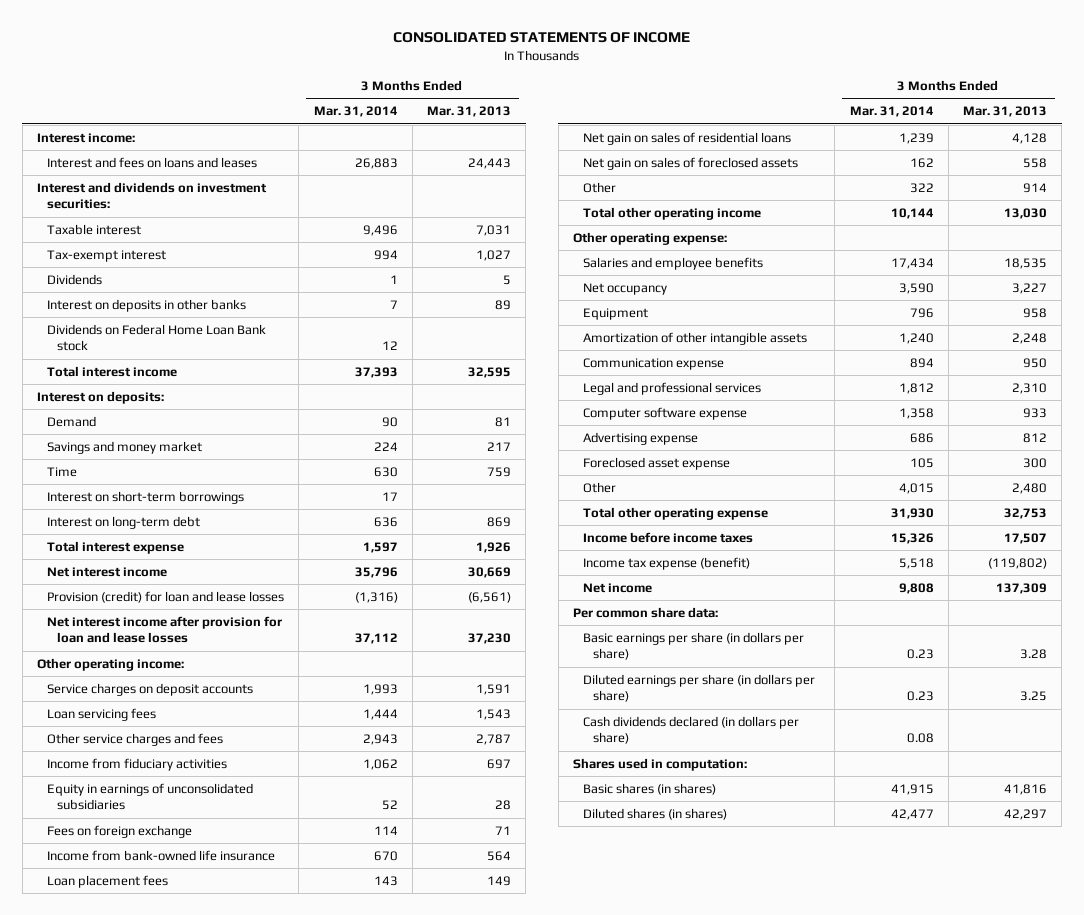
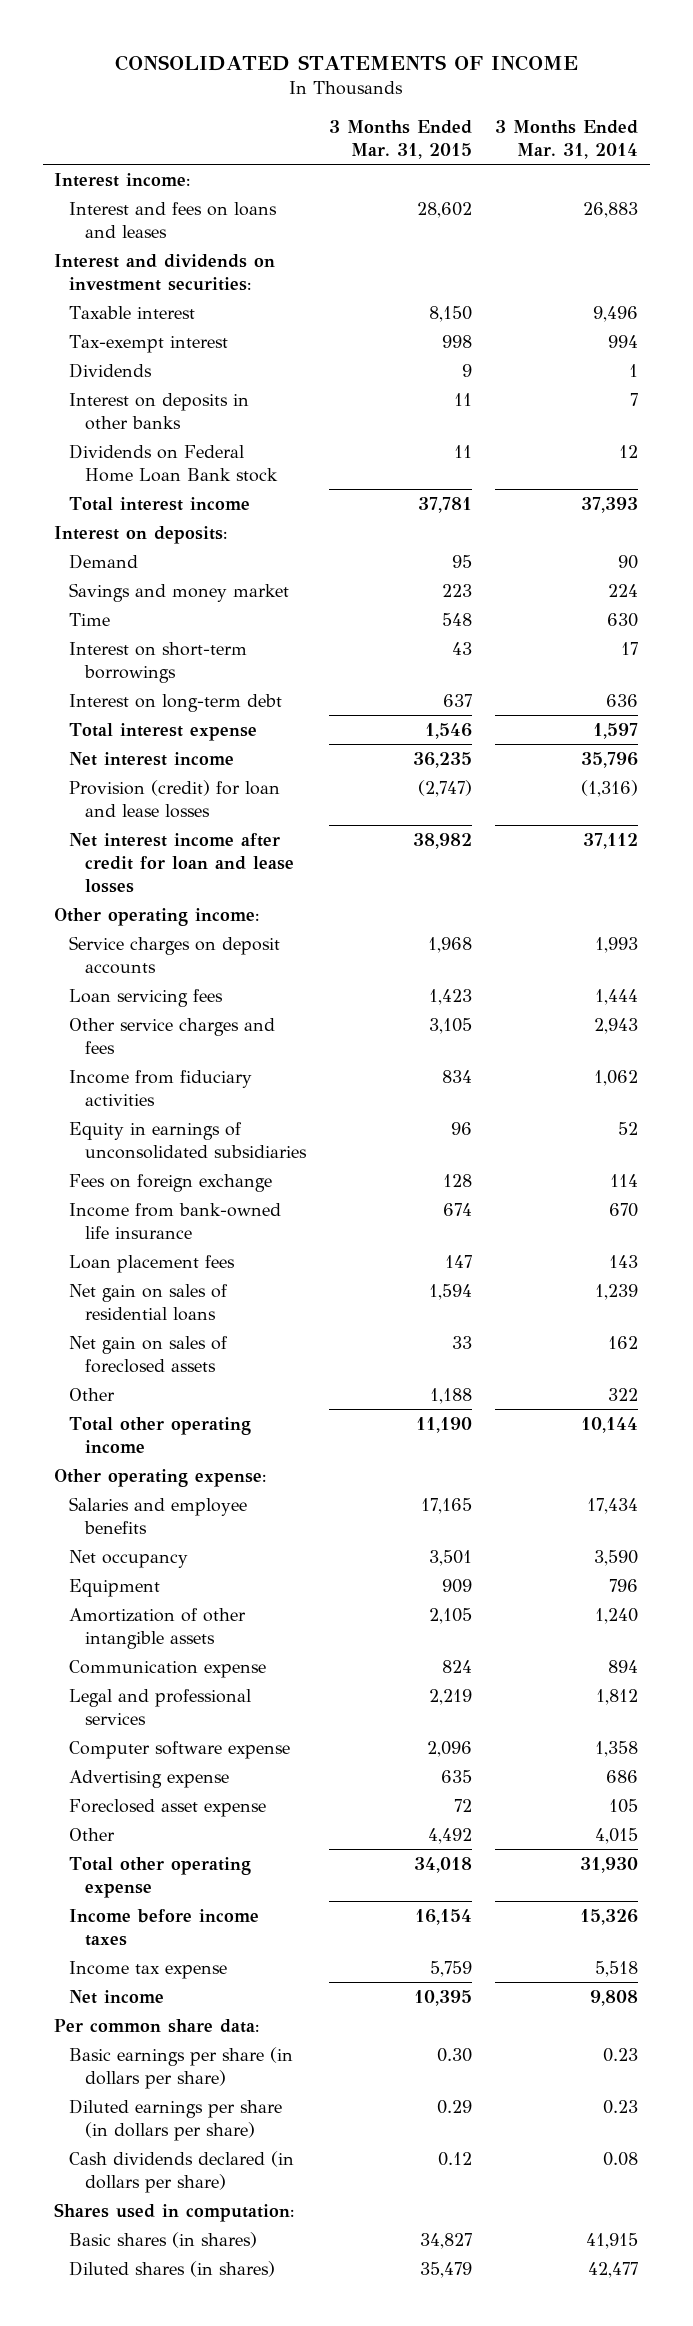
[427,106,512,118] Mar. 31, 2013 -> none
none -> [329,120,473,159] 3 Months Ended Mar. 31, 2015
[47,615,283,644] Net interest income after provision for loan and lease losses -> [69,832,294,893] Net interest income after credit for loan and lease losses
[583,556,751,570] Income tax expense (benefit) -> [69,1960,228,1979] Income tax expense

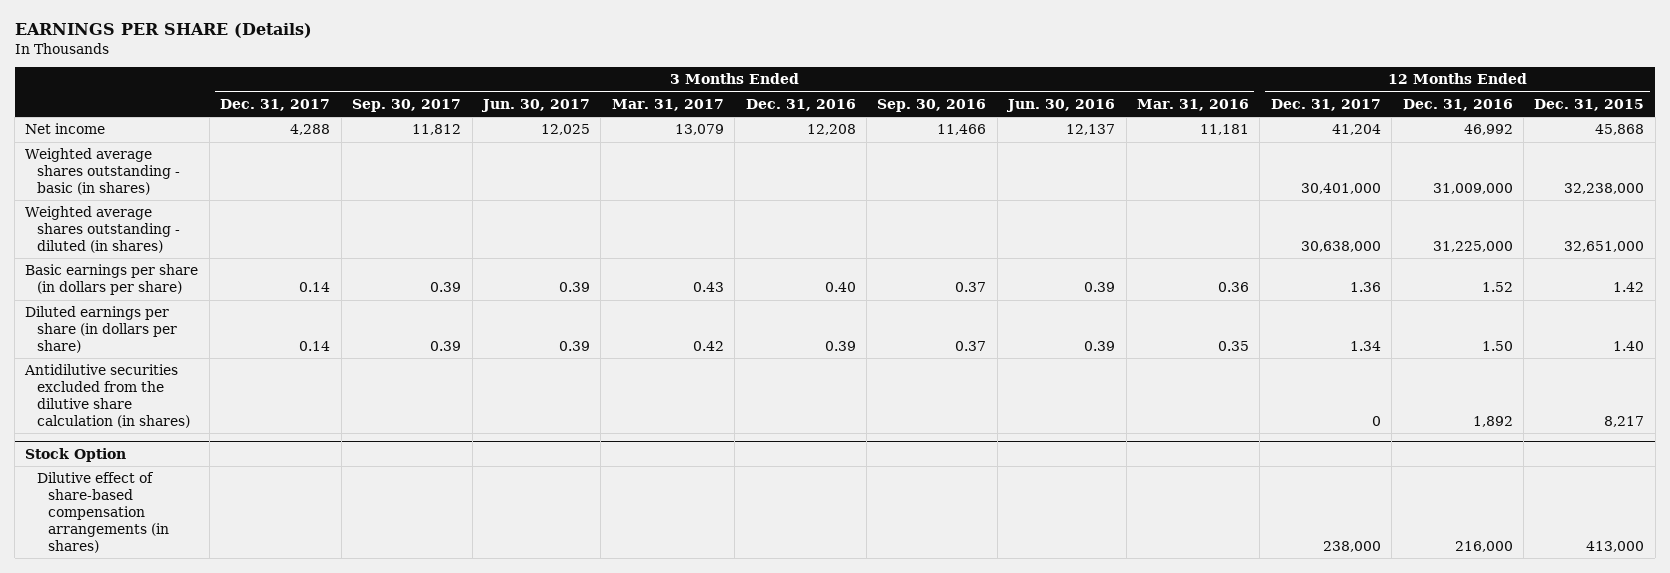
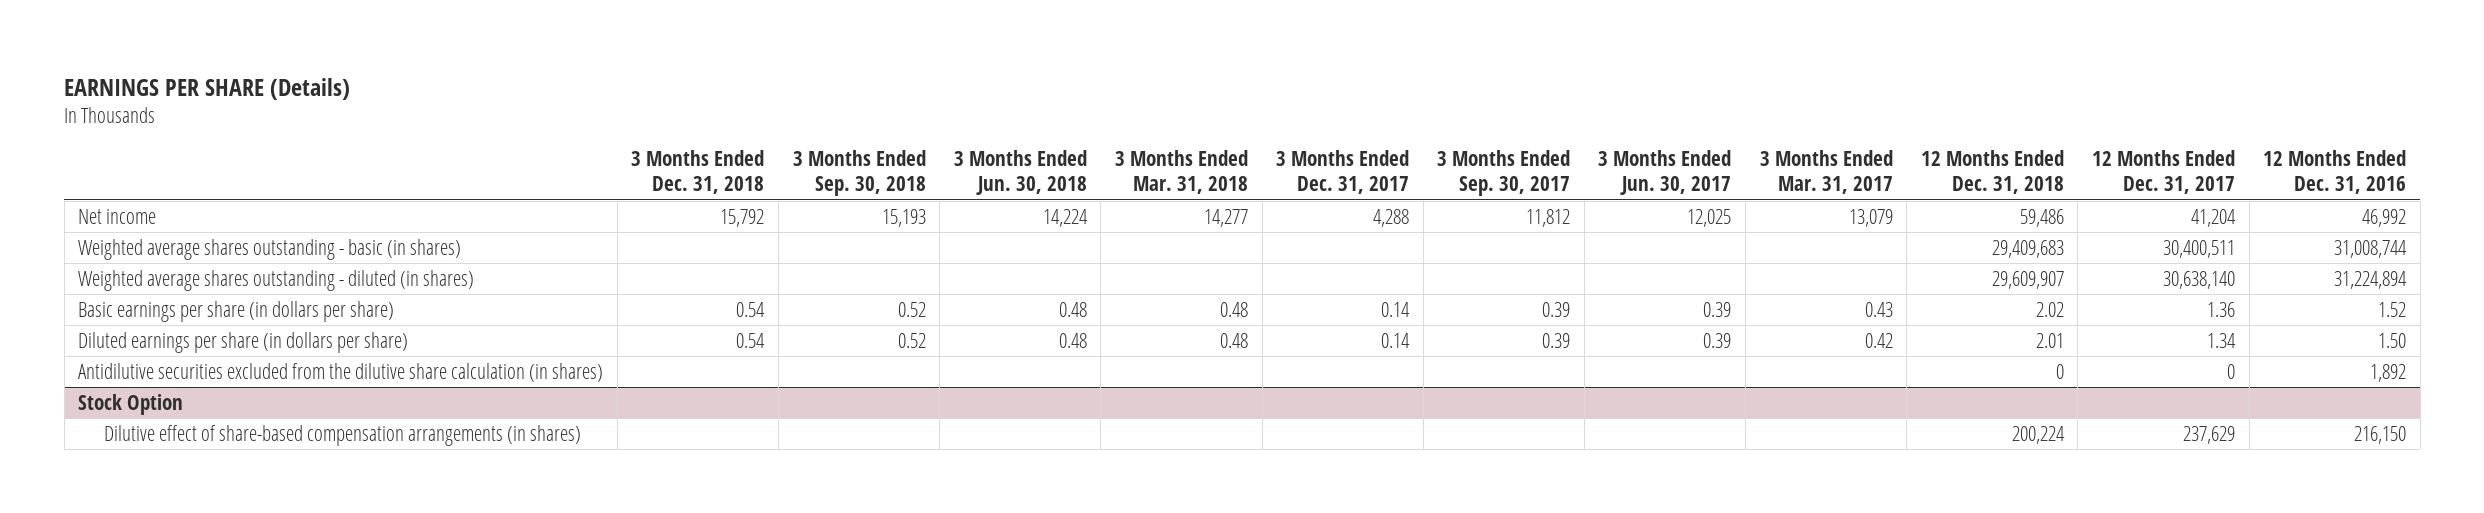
[745,98,856,111] Dec. 31, 2016 -> none
[877,98,987,112] Sep. 30, 2016 -> none
[1006,98,1116,112] Jun. 30, 2016 -> none
[1137,98,1250,111] Mar. 31, 2016 -> none
[1534,98,1645,111] Dec. 31, 2015 -> none
none -> [631,150,765,195] 3 Months Ended Dec. 31, 2018
none -> [792,150,926,197] 3 Months Ended Sep. 30, 2018
none -> [953,150,1087,196] 3 Months Ended Jun. 30, 2018
none -> [1114,150,1248,195] 3 Months Ended Mar. 31, 2018
none -> [1920,150,2064,195] 12 Months Ended Dec. 31, 2018
[1300,183,1381,195] 30,401,000 -> [2163,239,2236,258] 30,400,511
[1432,183,1513,195] 31,009,000 -> [2334,239,2408,258] 31,008,744
[1300,241,1381,253] 30,638,000 -> [2163,270,2236,289] 30,638,140
[1432,241,1513,253] 31,225,000 -> [2334,270,2408,289] 31,224,894
[1322,540,1381,552] 238,000 -> [2183,425,2236,444] 237,629
[1454,540,1513,552] 216,000 -> [2354,425,2407,444] 216,150

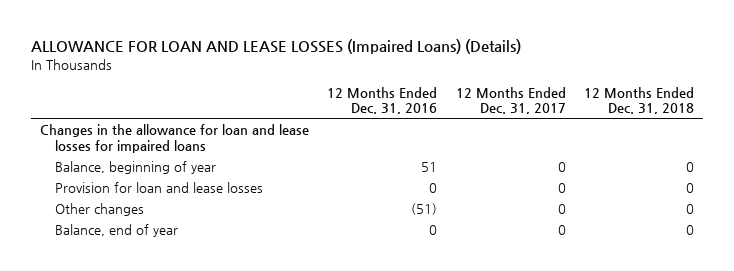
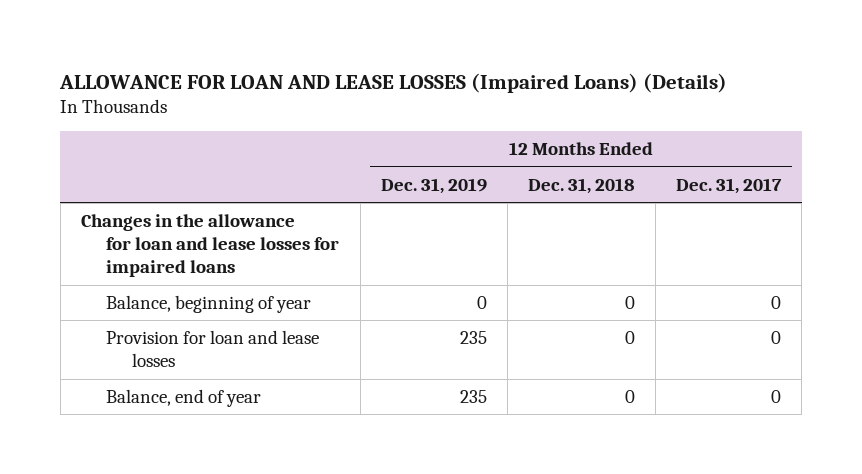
[327,86,438,115] 12 Months Ended Dec. 31, 2016 -> none
none -> [380,177,487,194] Dec. 31, 2019
[55,203,145,217] Other changes -> none

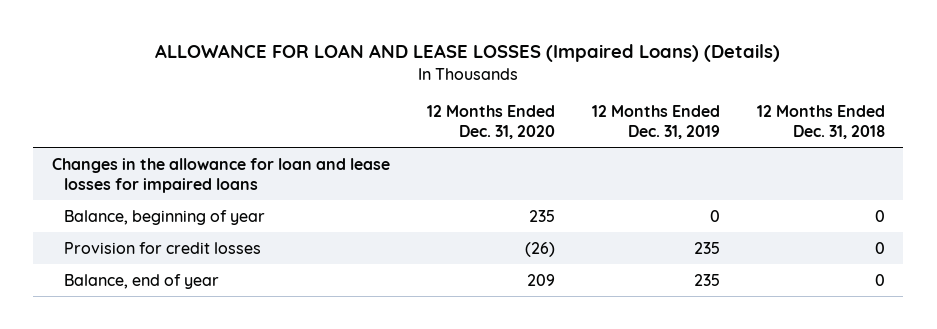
[676,177,783,194] Dec. 31, 2017 -> none
none -> [426,104,555,140] 12 Months Ended Dec. 31, 2020
[106,329,320,368] Provision for loan and lease losses -> [63,241,261,254] Provision for credit losses

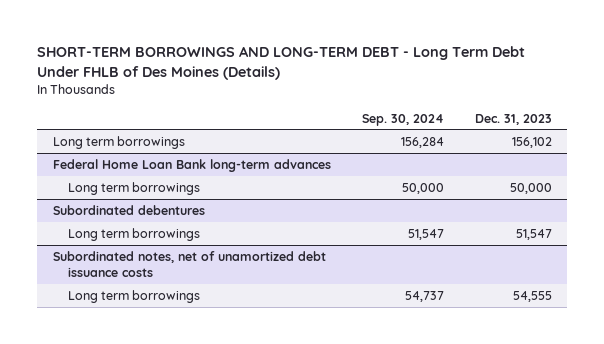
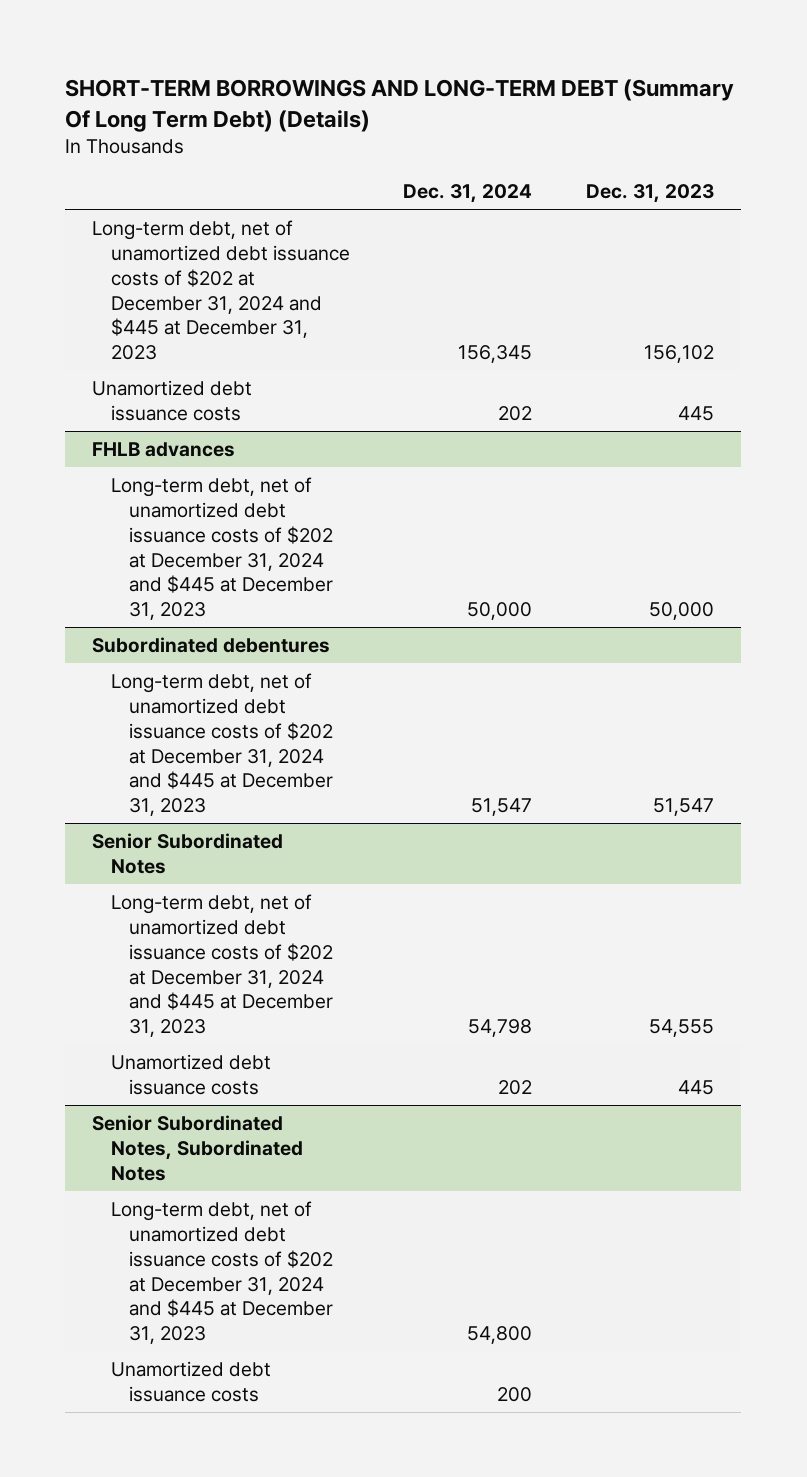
[37,46,526,80] SHORT-TERM BORROWINGS AND LONG-TERM DEBT - Long Term Debt Under FHLB of Des Moines (Details) -> [65,79,735,132] SHORT-TERM BORROWINGS AND LONG-TERM DEBT (Summary Of Long Term Debt) (Details)
[361,113,444,126] Sep. 30, 2024 -> none
none -> [403,184,533,204] Dec. 31, 2024
[52,135,185,149] Long term borrowings -> [92,220,350,361] Long-term debt, net of unamortized debt issuance costs of $202 at December 31, 2024 and $445 at December 31, 2023
none -> [92,380,253,421] Unamortized debt issuance costs
[52,158,331,172] Federal Home Loan Bank long-term advances -> [92,442,236,458] FHLB advances
[68,181,201,195] Long term borrowings -> [110,477,333,621] Long-term debt, net of unamortized debt issuance costs of $202 at December 31, 2024 and $445 at December 31, 2023
[68,227,201,241] Long term borrowings -> [110,673,333,817] Long-term debt, net of unamortized debt issuance costs of $202 at December 31, 2024 and $445 at December 31, 2023
[52,250,326,277] Subordinated notes, net of unamortized debt issuance costs -> [92,833,284,874] Senior Subordinated Notes
[68,289,201,303] Long term borrowings -> [110,894,333,1038] Long-term debt, net of unamortized debt issuance costs of $202 at December 31, 2024 and $445 at December 31, 2023
none -> [110,1054,271,1095] Unamortized debt issuance costs
none -> [92,1115,303,1181] Senior Subordinated Notes, Subordinated Notes
none -> [110,1201,333,1345] Long-term debt, net of unamortized debt issuance costs of $202 at December 31, 2024 and $445 at December 31, 2023
none -> [110,1361,271,1402] Unamortized debt issuance costs

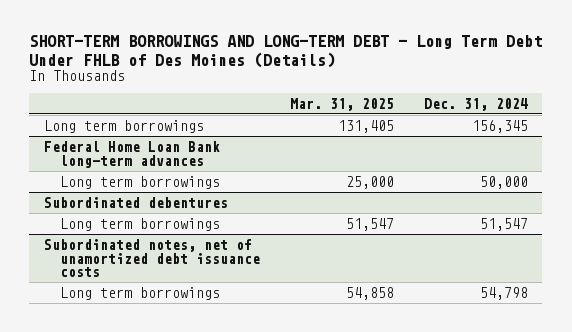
[65,79,735,132] SHORT-TERM BORROWINGS AND LONG-TERM DEBT (Summary Of Long Term Debt) (Details) -> [29,35,543,68] SHORT-TERM BORROWINGS AND LONG-TERM DEBT - Long Term Debt Under FHLB of Des Moines (Details)
[586,184,715,204] Dec. 31, 2023 -> none
none -> [289,97,394,111] Mar. 31, 2025
[92,380,253,421] Unamortized debt issuance costs -> none
[92,220,350,361] Long-term debt, net of unamortized debt issuance costs of $202 at December 31, 2024 and $445 at December 31, 2023 -> [44,119,205,133] Long term borrowings
[92,442,236,458] FHLB advances -> [44,140,221,168] Federal Home Loan Bank long-term advances
[110,477,333,621] Long-term debt, net of unamortized debt issuance costs of $202 at December 31, 2024 and $445 at December 31, 2023 -> [59,175,220,189] Long term borrowings
[110,1054,271,1095] Unamortized debt issuance costs -> none
[92,1115,303,1181] Senior Subordinated Notes, Subordinated Notes -> none
[110,1201,333,1345] Long-term debt, net of unamortized debt issuance costs of $202 at December 31, 2024 and $445 at December 31, 2023 -> none
[110,1361,271,1402] Unamortized debt issuance costs -> none
[110,673,333,817] Long-term debt, net of unamortized debt issuance costs of $202 at December 31, 2024 and $445 at December 31, 2023 -> [59,217,220,231] Long term borrowings
[92,833,284,874] Senior Subordinated Notes -> [44,238,260,278] Subordinated notes, net of unamortized debt issuance costs
[110,894,333,1038] Long-term debt, net of unamortized debt issuance costs of $202 at December 31, 2024 and $445 at December 31, 2023 -> [59,286,220,300] Long term borrowings

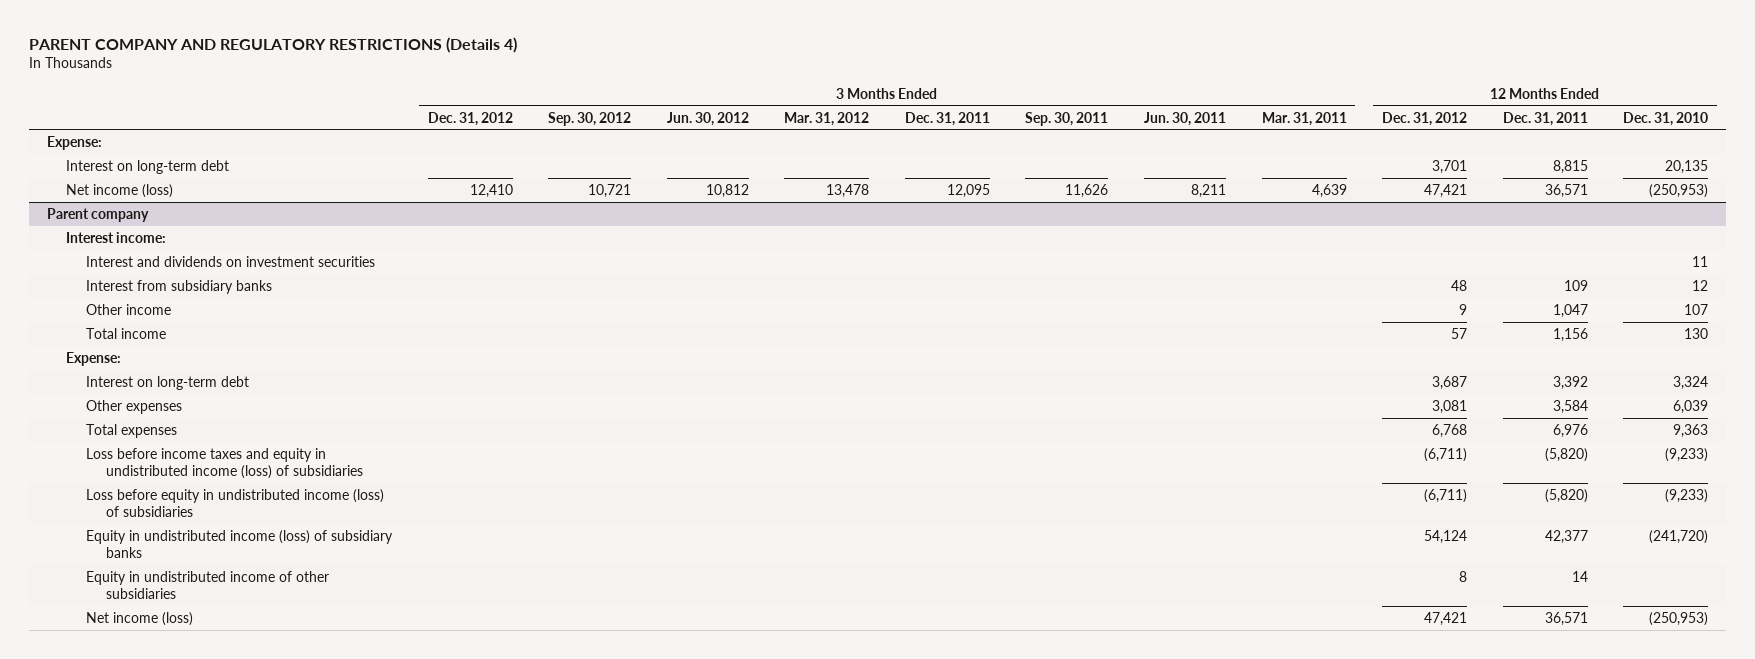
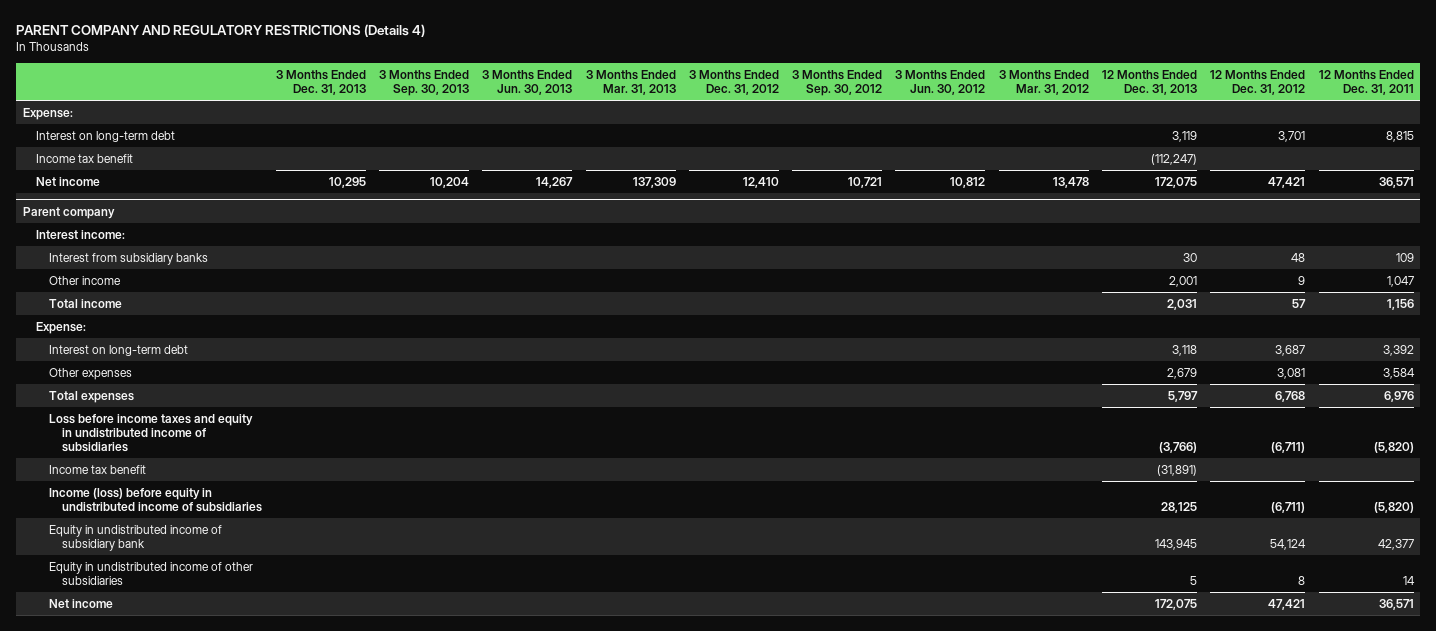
[904,111,990,126] Dec. 31, 2011 -> none
[1025,111,1109,126] Sep. 30, 2011 -> none
[1144,111,1227,126] Jun. 30, 2011 -> none
[1261,111,1347,126] Mar. 31, 2011 -> none
[1623,111,1709,126] Dec. 31, 2010 -> none
none -> [275,69,366,95] 3 Months Ended Dec. 31, 2013
none -> [379,69,470,96] 3 Months Ended Sep. 30, 2013
none -> [482,69,573,95] 3 Months Ended Jun. 30, 2013
none -> [585,69,676,95] 3 Months Ended Mar. 31, 2013
none -> [1102,69,1198,95] 12 Months Ended Dec. 31, 2013
none -> [35,154,133,164] Income tax benefit
[66,183,174,198] Net income (loss) -> [35,177,100,187] Net income
[86,255,376,267] Interest and dividends on investment securities -> none
[86,447,363,480] Loss before income taxes and equity in undistributed income (loss) of subsidiaries -> [49,414,254,453] Loss before income taxes and equity in undistributed income of subsidiaries
none -> [49,465,147,475] Income tax benefit
[86,488,385,518] Loss before equity in undistributed income (loss) of subsidiaries -> [49,488,263,513] Income (loss) before equity in undistributed income of subsidiaries
[86,529,394,559] Equity in undistributed income (loss) of subsidiary banks -> [49,525,223,552] Equity in undistributed income of subsidiary bank
[86,611,194,626] Net income (loss) -> [49,599,114,609] Net income

